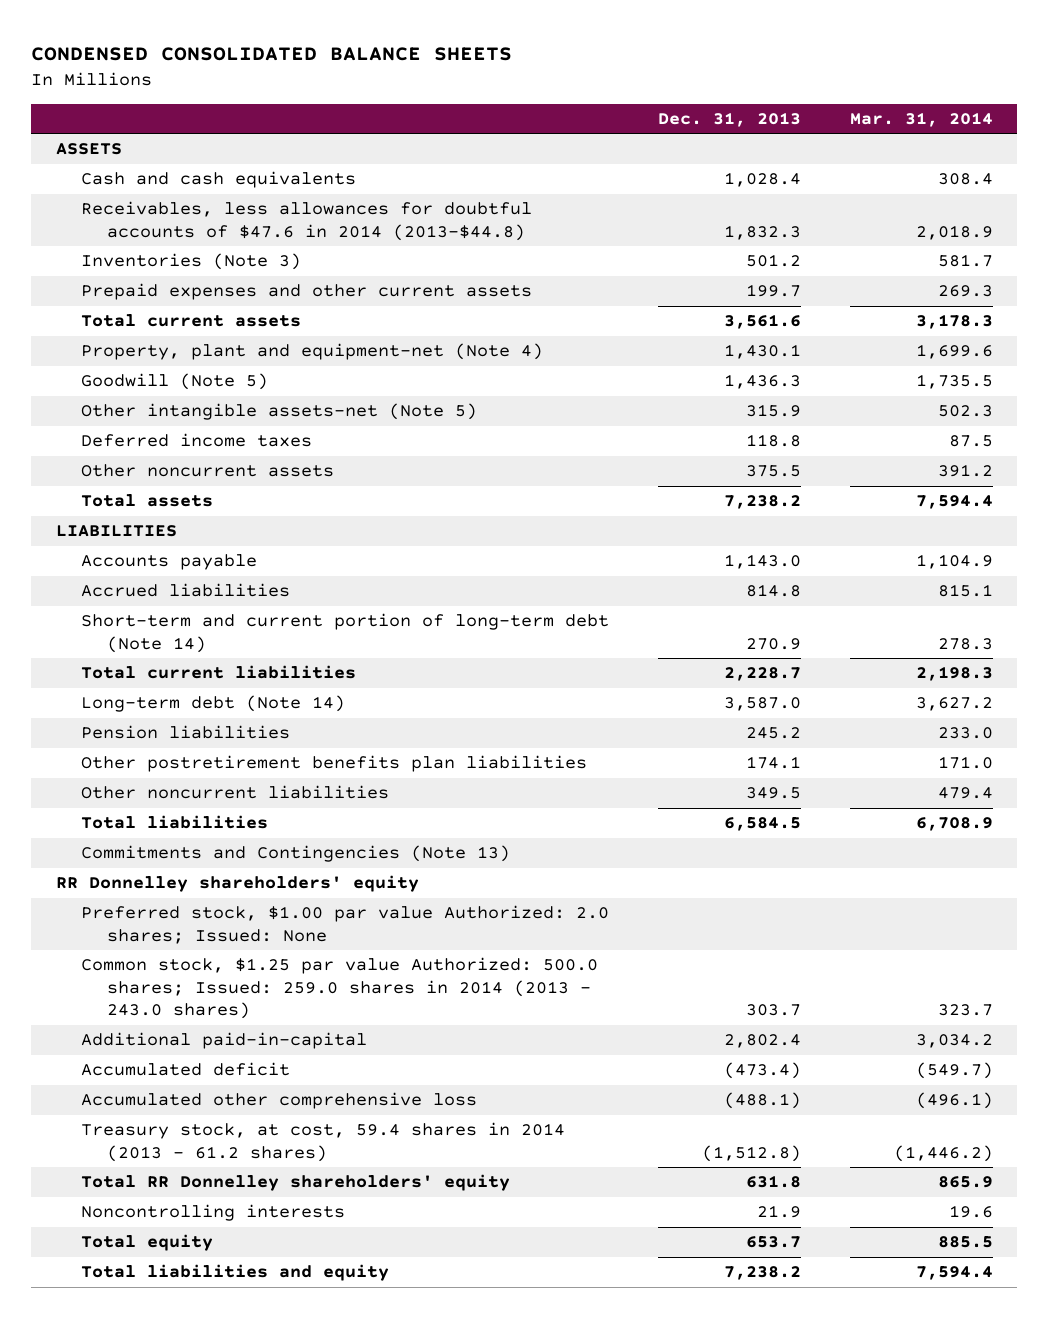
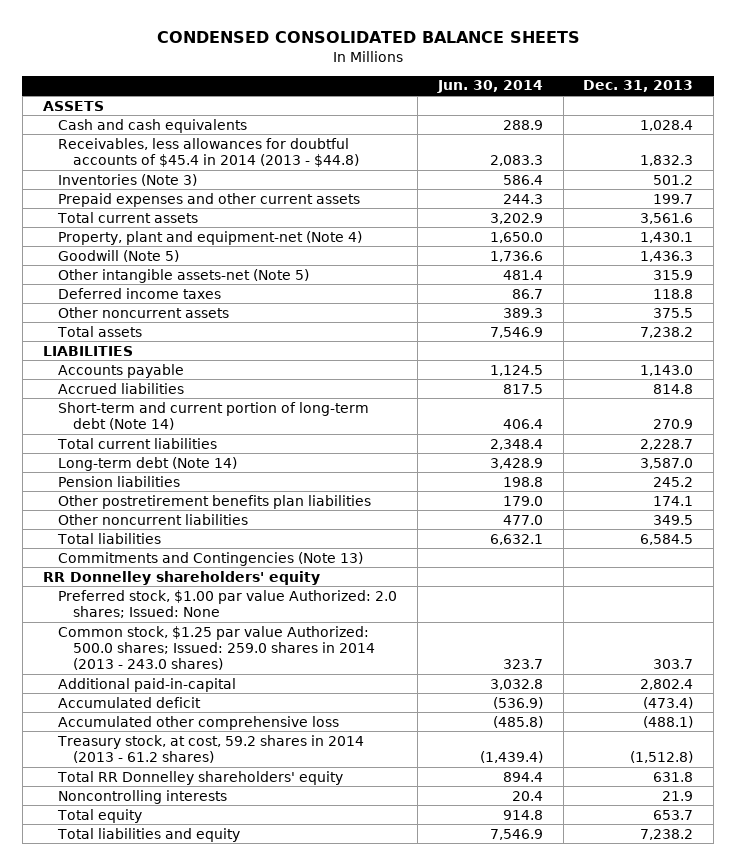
[849,111,993,127] Mar. 31, 2014 -> none
none -> [436,80,543,94] Jun. 30, 2014
[81,201,533,241] Receivables, less allowances for doubtful accounts of $47.6 in 2014 (2013-$44.8) -> [57,137,360,167] Receivables, less allowances for doubtful accounts of $45.4 in 2014 (2013 - $44.8)
[81,1122,566,1162] Treasury stock, at cost, 59.4 shares in 2014 (2013 - 61.2 shares) -> [56,734,364,763] Treasury stock, at cost, 59.2 shares in 2014 (2013 - 61.2 shares)

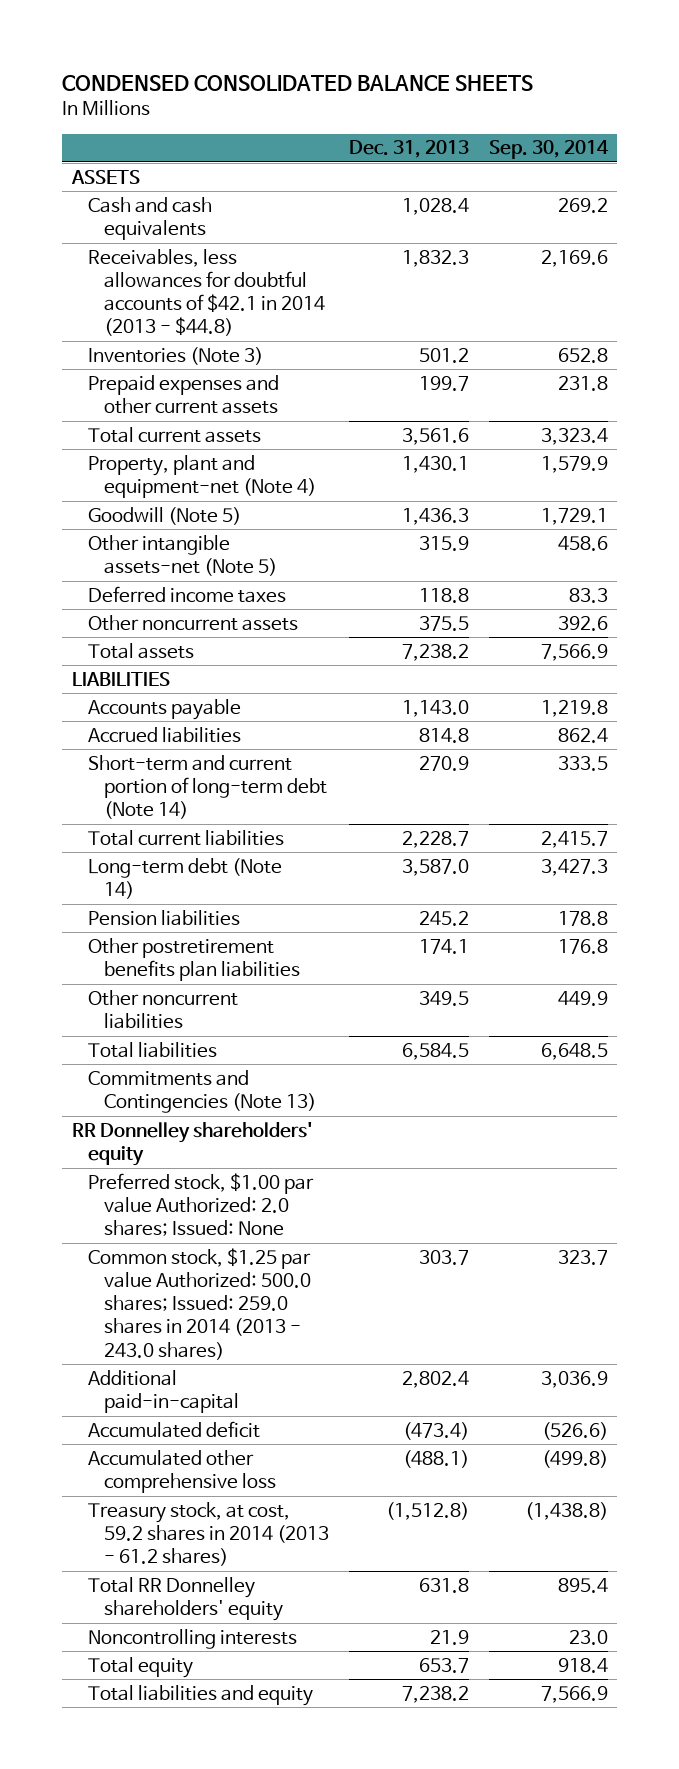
[436,80,543,94] Jun. 30, 2014 -> none
none -> [488,140,609,160] Sep. 30, 2014
[57,137,360,167] Receivables, less allowances for doubtful accounts of $45.4 in 2014 (2013 - $44.8) -> [87,248,326,337] Receivables, less allowances for doubtful accounts of $42.1 in 2014 (2013 - $44.8)

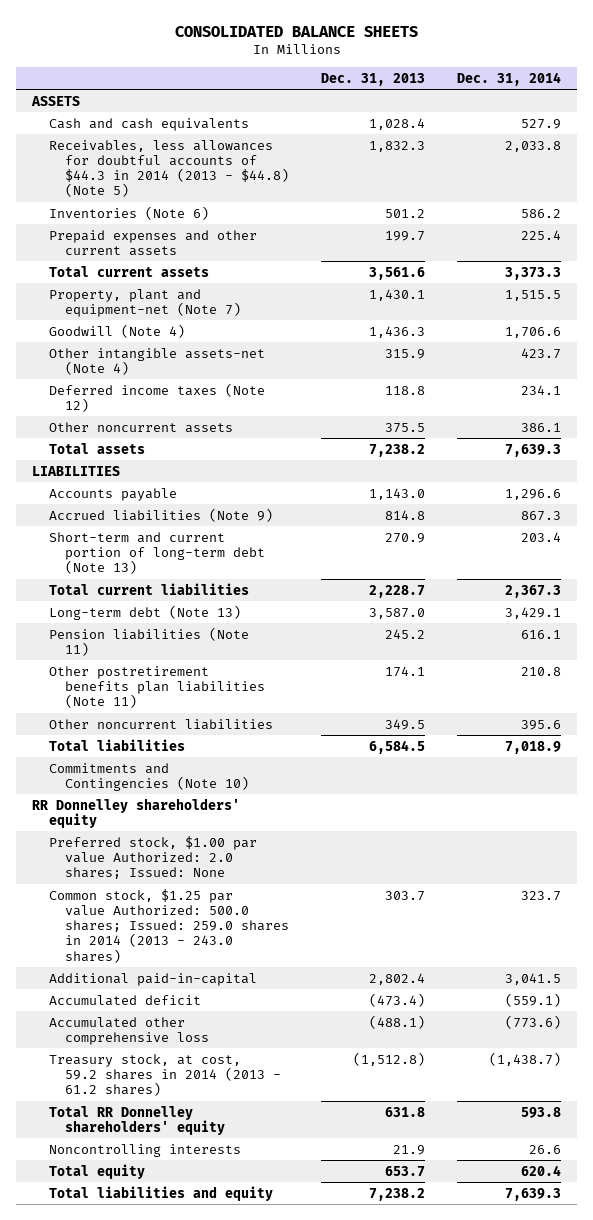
[61,75,533,92] CONDENSED CONSOLIDATED BALANCE SHEETS -> [174,25,418,37] CONSOLIDATED BALANCE SHEETS
[488,140,609,160] Sep. 30, 2014 -> none
none -> [456,71,561,86] Dec. 31, 2014
[87,248,326,337] Receivables, less allowances for doubtful accounts of $42.1 in 2014 (2013 - $44.8) -> [48,139,290,198] Receivables, less allowances for doubtful accounts of $44.3 in 2014 (2013 - $44.8) (Note 5)
[87,346,263,365] Inventories (Note 3) -> [48,205,209,220] Inventories (Note 6)
[87,454,317,499] Property, plant and equipment-net (Note 4) -> [48,288,242,317] Property, plant and equipment-net (Note 7)
[87,506,241,525] Goodwill (Note 5) -> [48,323,185,338] Goodwill (Note 4)
[87,534,278,577] Other intangible assets-net (Note 5) -> [48,347,265,375] Other intangible assets-net (Note 4)
[87,585,286,603] Deferred income taxes -> [48,382,265,412] Deferred income taxes (Note 12)
[87,726,241,743] Accrued liabilities -> [48,507,273,522] Accrued liabilities (Note 9)
[87,754,328,820] Short-term and current portion of long-term debt (Note 14) -> [48,531,266,575] Short-term and current portion of long-term debt (Note 13)
[87,857,282,900] Long-term debt (Note 14) -> [48,604,241,620] Long-term debt (Note 13)
[87,909,240,926] Pension liabilities -> [48,626,249,656] Pension liabilities (Note 11)
[87,937,301,982] Other postretirement benefits plan liabilities -> [48,665,266,709] Other postretirement benefits plan liabilities (Note 11)
[87,1069,317,1114] Commitments and Contingencies (Note 13) -> [48,762,250,791] Commitments and Contingencies (Note 10)

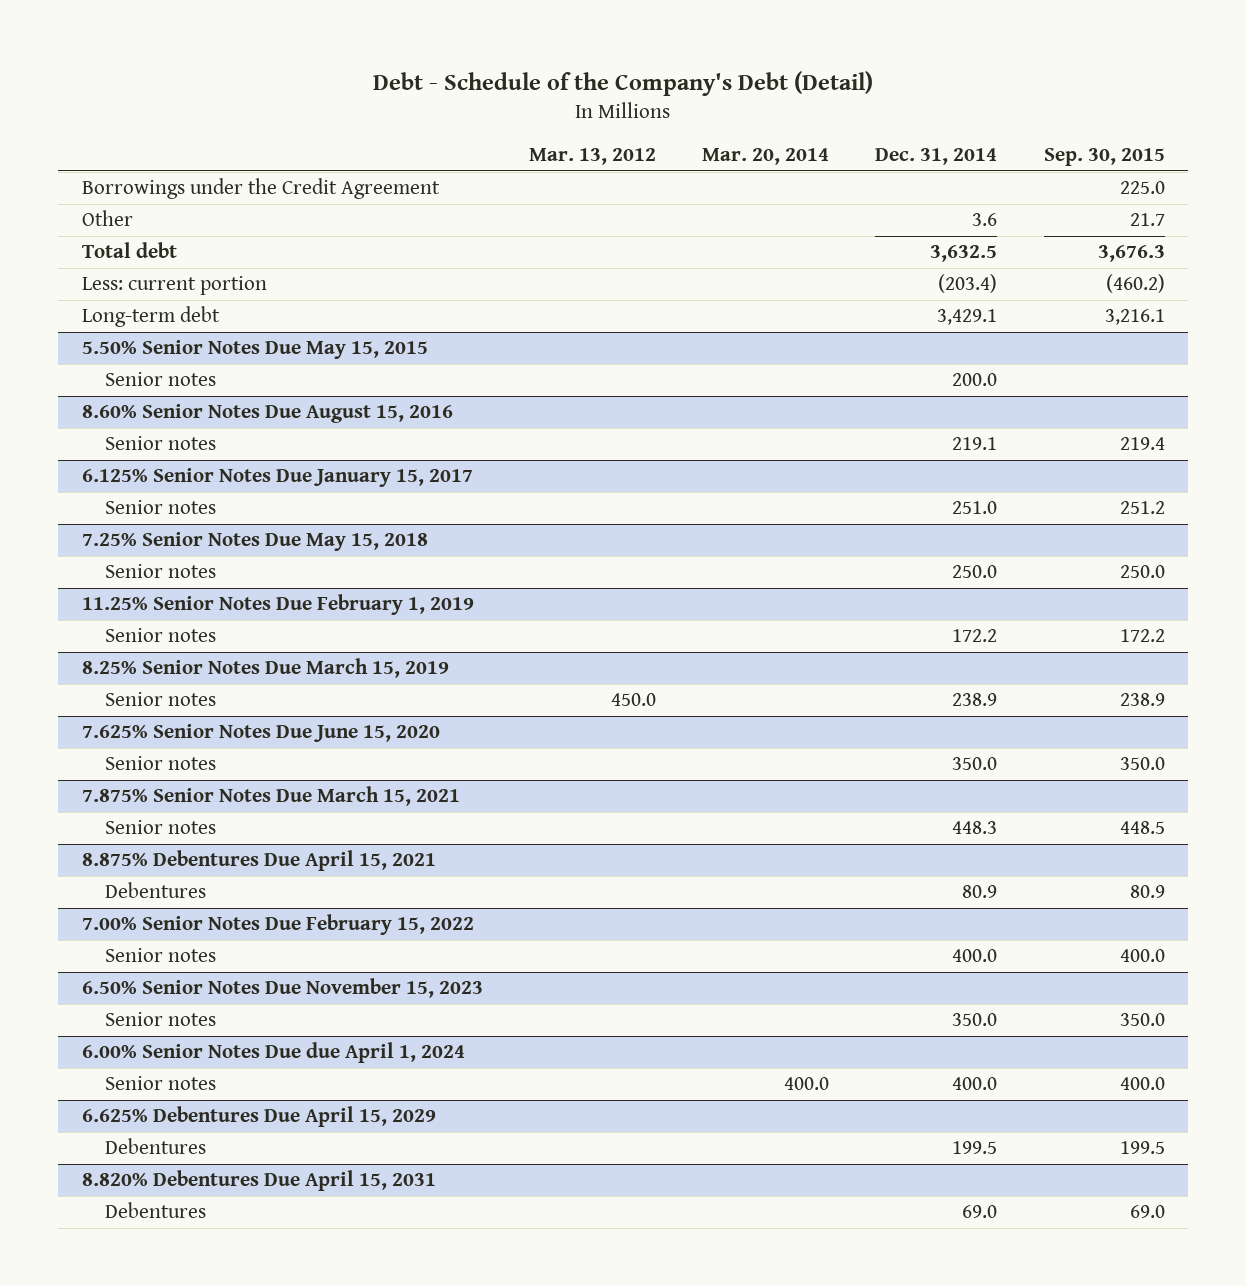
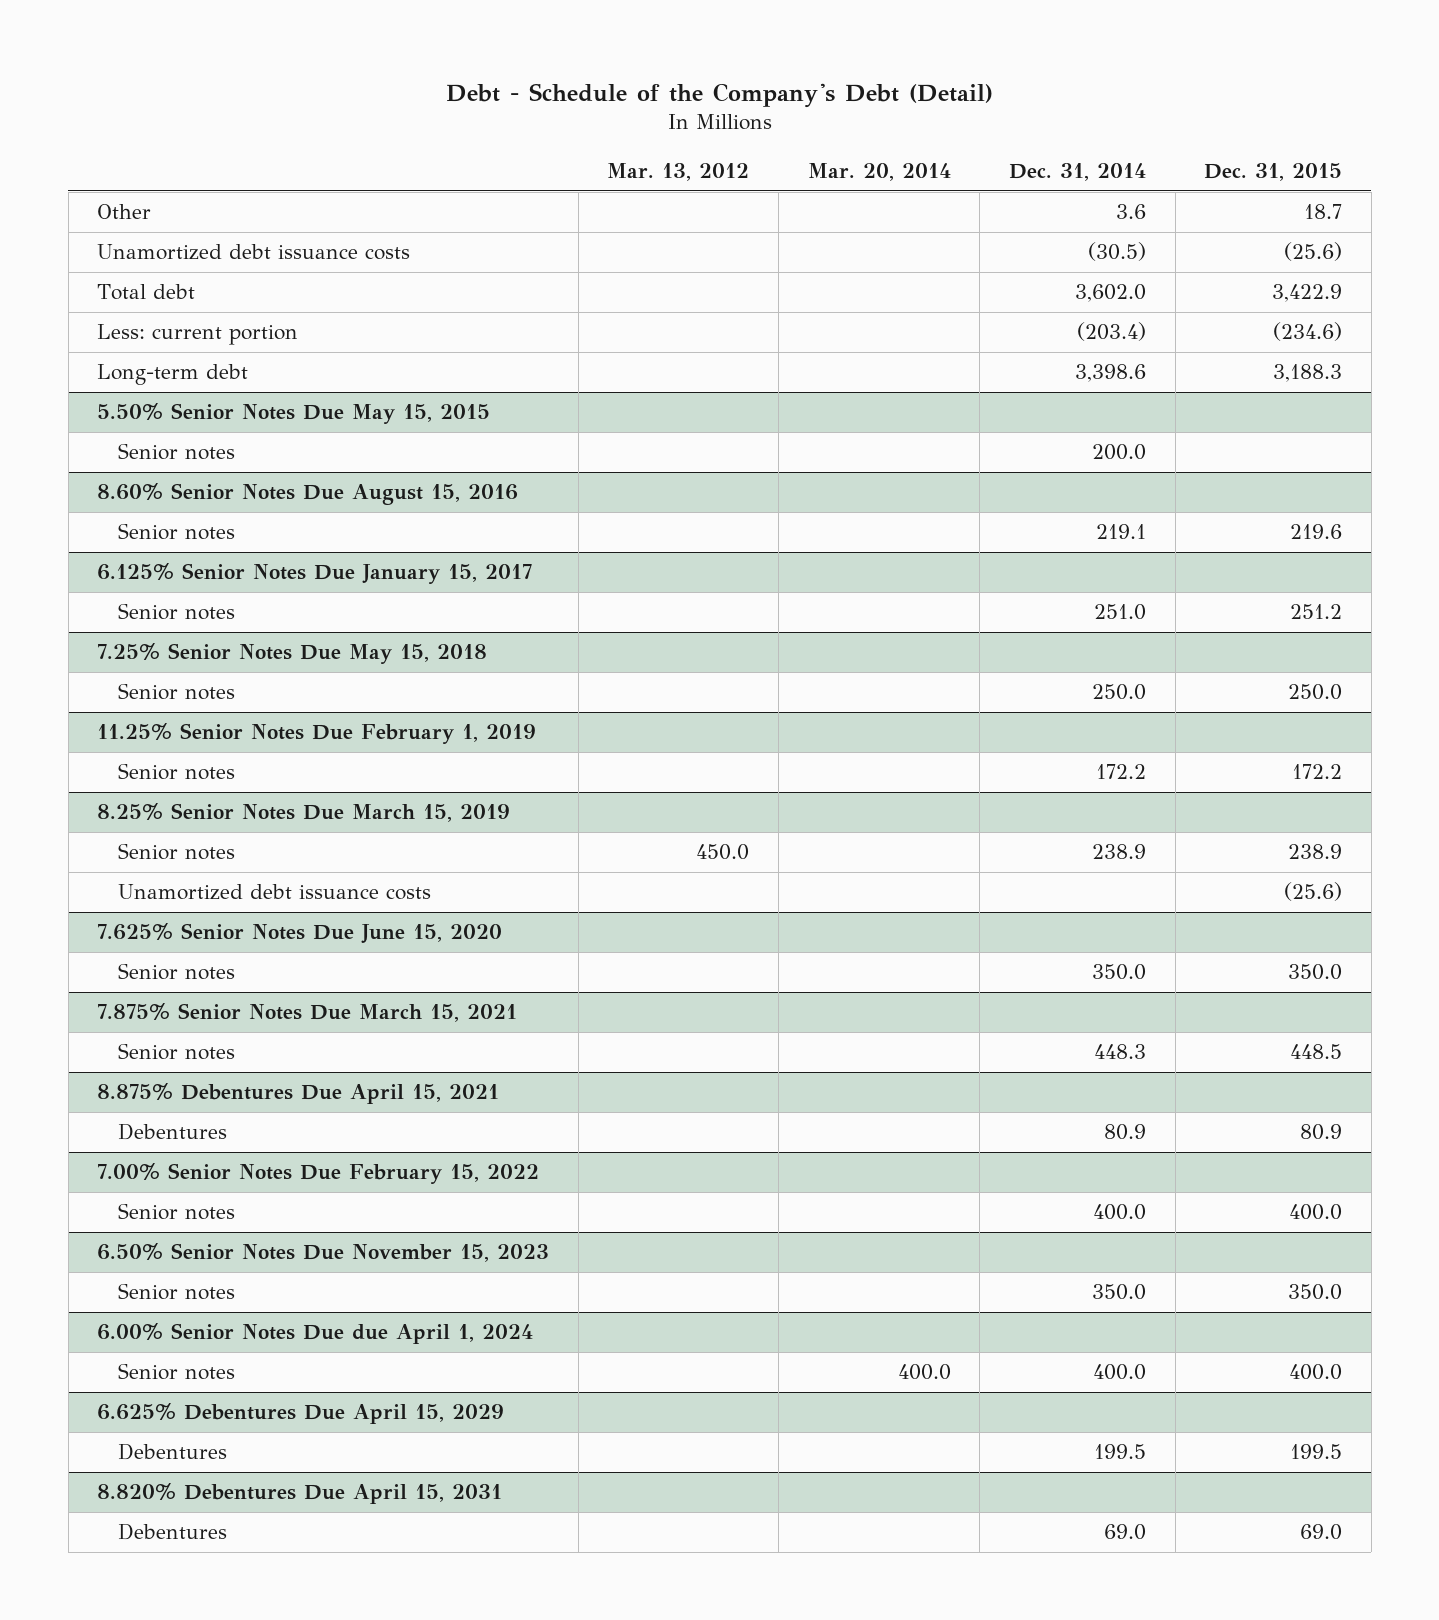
[1043,148,1165,167] Sep. 30, 2015 -> none
none -> [1204,162,1343,181] Dec. 31, 2015
[81,178,440,200] Borrowings under the Credit Agreement -> none
none -> [97,244,411,261] Unamortized debt issuance costs
[930,245,998,263] 3,632.5 -> [1074,284,1146,303] 3,602.0
[937,309,998,326] 3,429.1 -> [1074,364,1146,383] 3,398.6
none -> [117,884,431,901] Unamortized debt issuance costs

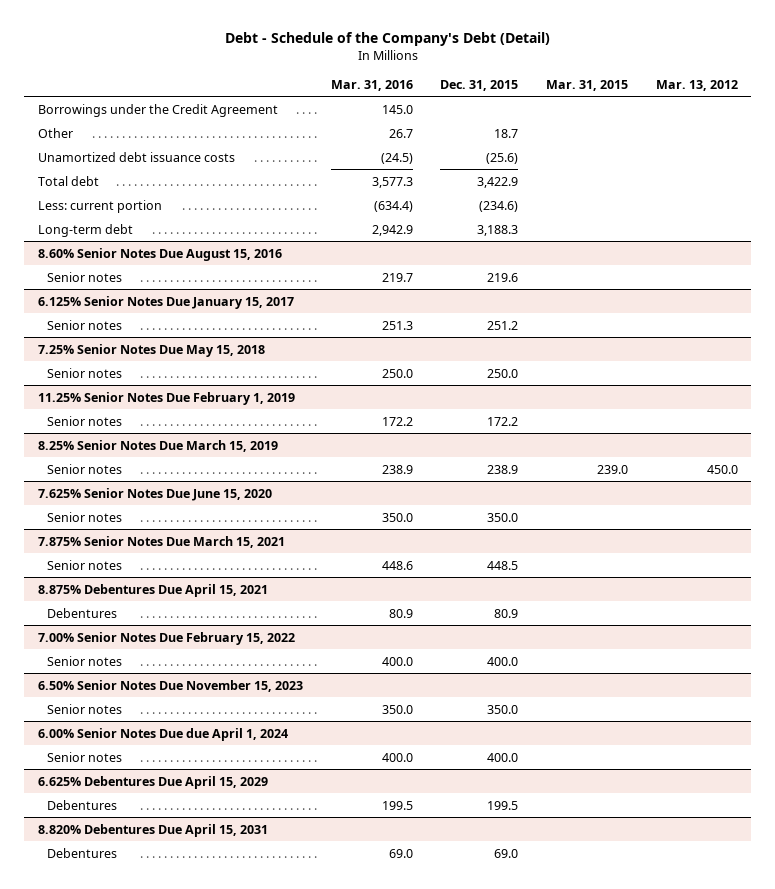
[807,162,951,181] Mar. 20, 2014 -> none
[1008,162,1146,181] Dec. 31, 2014 -> none
none -> [330,79,413,91] Mar. 31, 2016
none -> [545,79,628,91] Mar. 31, 2015
none -> [37,103,278,117] Borrowings under the Credit Agreement
[97,402,491,425] 5.50% Senior Notes Due May 15, 2015 -> none
[117,443,235,461] Senior notes -> none
[117,884,431,901] Unamortized debt issuance costs -> none

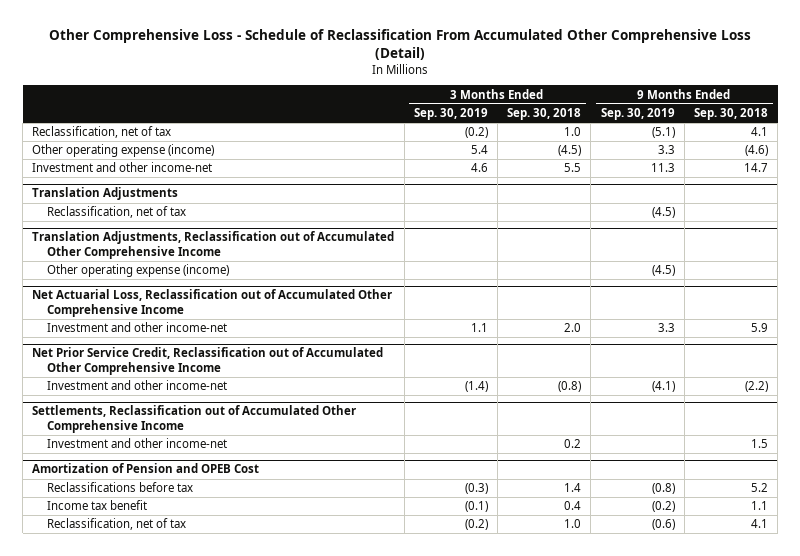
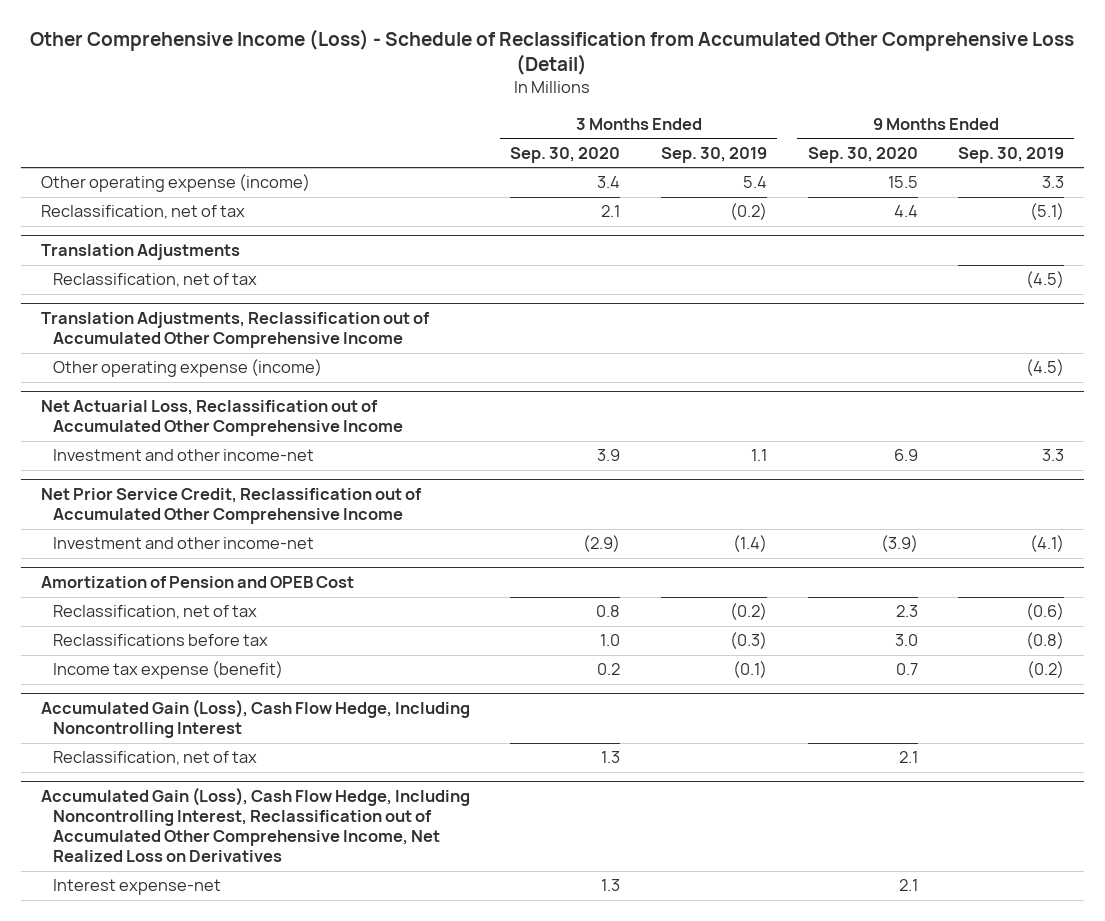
[49,29,752,61] Other Comprehensive Loss - Schedule of Reclassification From Accumulated Other Comprehensive Loss (Detail) -> [30,28,1075,76] Other Comprehensive Income (Loss) - Schedule of Reclassification from Accumulated Other Comprehensive Loss (Detail)
[507,108,582,121] Sep. 30, 2018 -> none
[694,108,769,121] Sep. 30, 2018 -> none
none -> [510,146,621,163] Sep. 30, 2020
none -> [807,146,918,163] Sep. 30, 2020
[32,162,213,173] Investment and other income-net -> none
[32,126,172,139] Reclassification, net of tax -> [40,205,245,220] Reclassification, net of tax
[32,405,357,433] Settlements, Reclassification out of Accumulated Other Comprehensive Income -> none
[47,438,228,449] Investment and other income-net -> none
[47,500,148,511] Income tax benefit -> none
[47,482,194,493] Reclassifications before tax -> [52,634,268,647] Reclassifications before tax
none -> [52,661,283,680] Income tax expense (benefit)
none -> [40,699,470,739] Accumulated Gain (Loss), Cash Flow Hedge, Including Noncontrolling Interest
none -> [52,751,257,766] Reclassification, net of tax
none -> [40,787,470,863] Accumulated Gain (Loss), Cash Flow Hedge, Including Noncontrolling Interest, Reclassification out of Accumulated Other Comprehensive Income, Net Realized Loss on Derivatives
none -> [52,879,221,896] Interest expense-net

